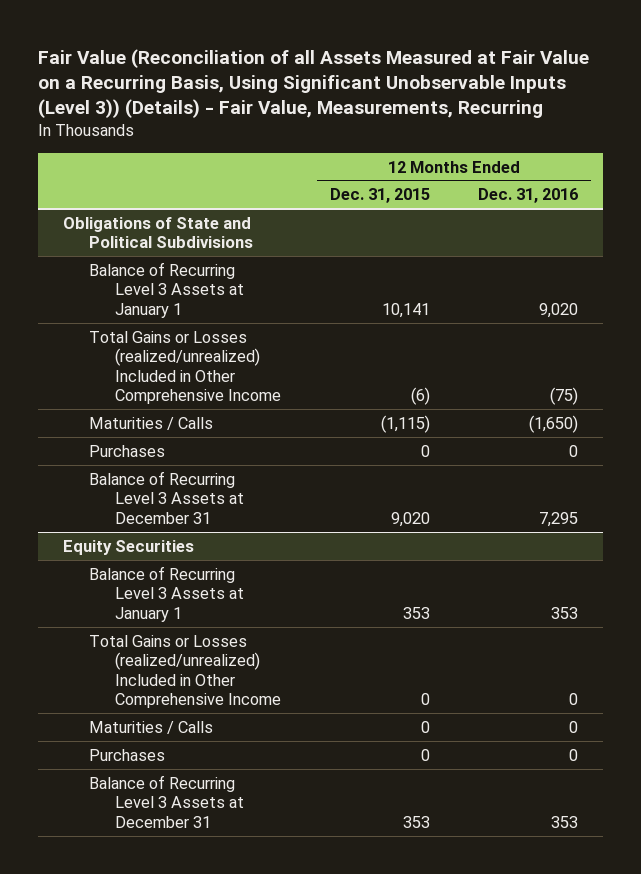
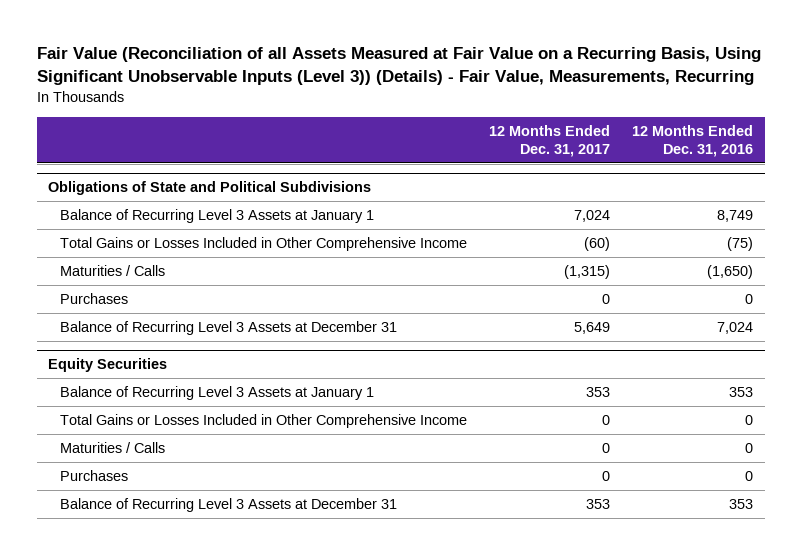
[329,188,430,204] Dec. 31, 2015 -> none
none -> [489,124,611,157] 12 Months Ended Dec. 31, 2017
[539,302,579,318] 9,020 -> [717,209,754,222] 8,749
[88,330,281,405] Total Gains or Losses (realized/unrealized) Included in Other Comprehensive Income -> [59,236,467,251] Total Gains or Losses Included in Other Comprehensive Income
[539,511,579,527] 7,295 -> [717,321,754,334] 7,024
[88,634,281,709] Total Gains or Losses (realized/unrealized) Included in Other Comprehensive Income -> [59,413,467,428] Total Gains or Losses Included in Other Comprehensive Income

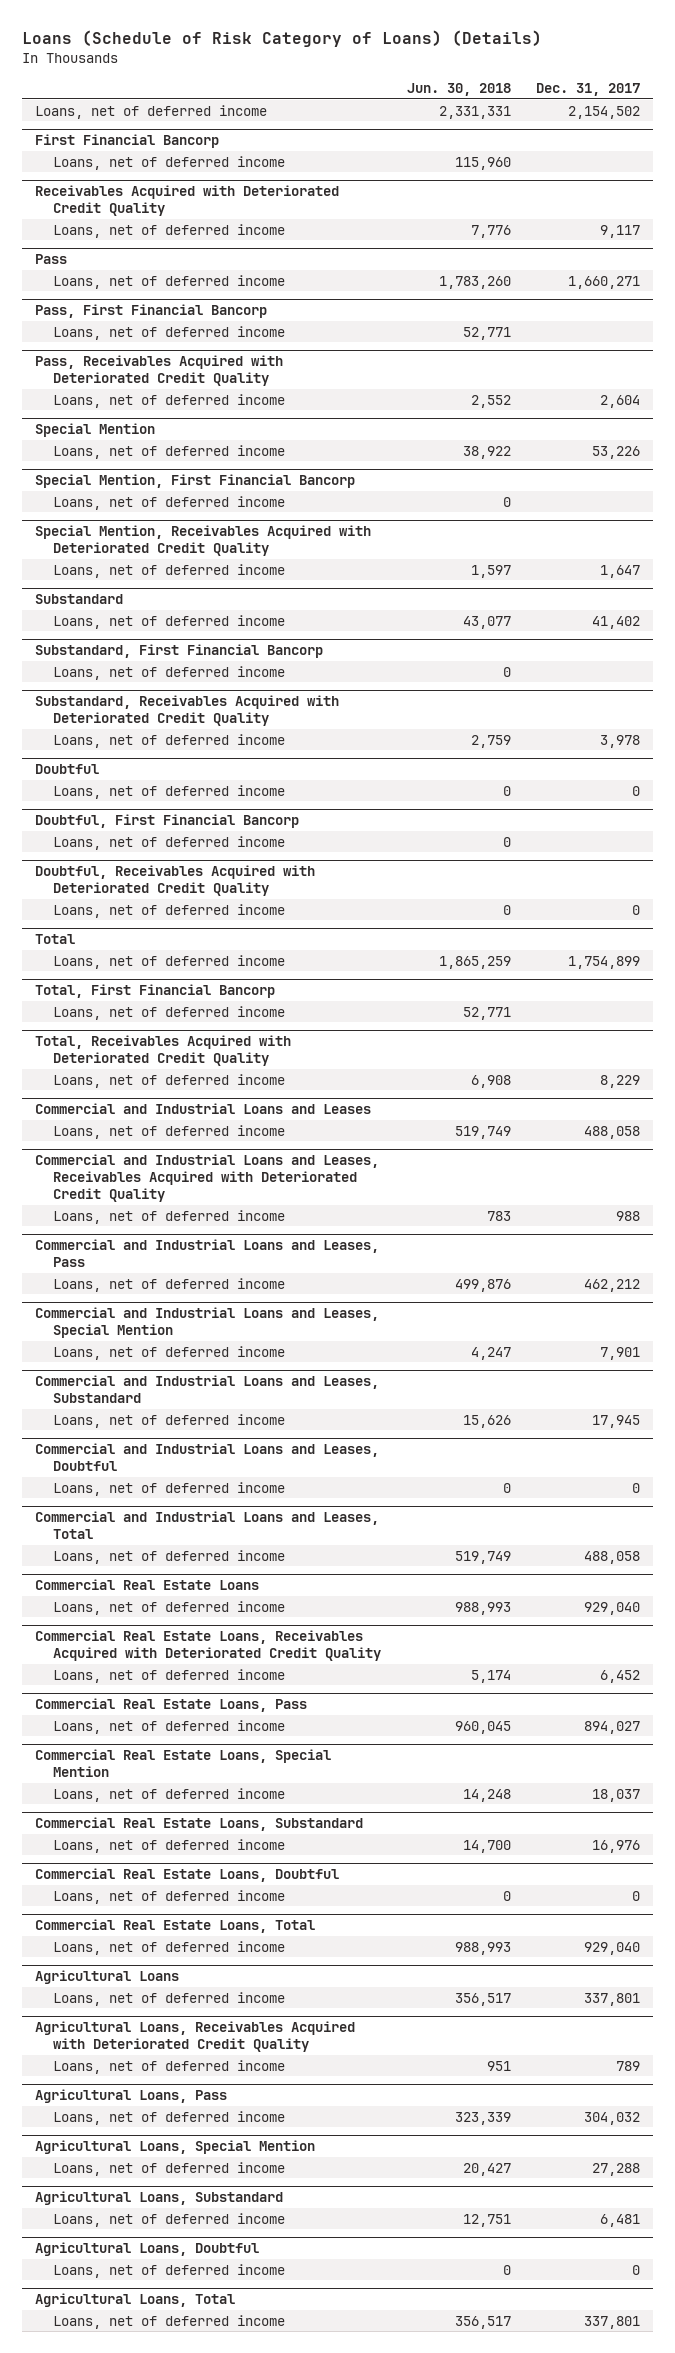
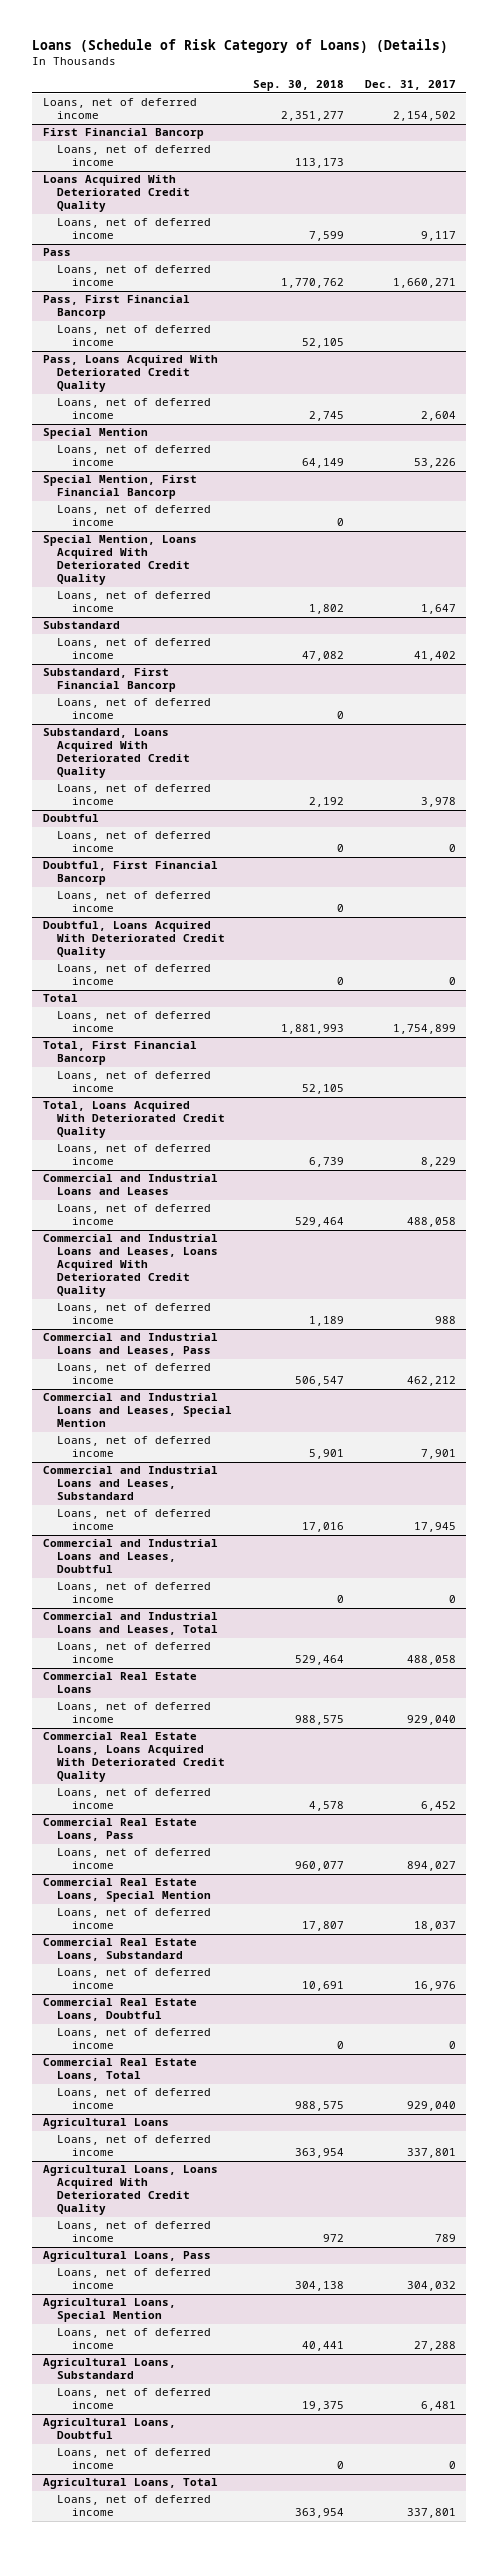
[406,83,511,97] Jun. 30, 2018 -> none
none -> [252,80,344,92] Sep. 30, 2018
[34,185,339,217] Receivables Acquired with Deteriorated Credit Quality -> [42,175,191,213] Loans Acquired With Deteriorated Credit Quality
[34,355,283,387] Pass, Receivables Acquired with Deteriorated Credit Quality -> [42,355,218,393] Pass, Loans Acquired With Deteriorated Credit Quality
[34,525,371,557] Special Mention, Receivables Acquired with Deteriorated Credit Quality -> [42,535,197,586] Special Mention, Loans Acquired With Deteriorated Credit Quality
[34,695,339,727] Substandard, Receivables Acquired with Deteriorated Credit Quality -> [42,728,191,779] Substandard, Loans Acquired With Deteriorated Credit Quality
[34,865,315,897] Doubtful, Receivables Acquired with Deteriorated Credit Quality -> [42,921,226,959] Doubtful, Loans Acquired With Deteriorated Credit Quality
[34,1035,291,1067] Total, Receivables Acquired with Deteriorated Credit Quality -> [42,1101,226,1139] Total, Loans Acquired With Deteriorated Credit Quality
[34,1154,379,1203] Commercial and Industrial Loans and Leases, Receivables Acquired with Deteriorated Credit Quality -> [42,1234,219,1298] Commercial and Industrial Loans and Leases, Loans Acquired With Deteriorated Credit Quality
[34,1630,382,1662] Commercial Real Estate Loans, Receivables Acquired with Deteriorated Credit Quality -> [42,1732,226,1783] Commercial Real Estate Loans, Loans Acquired With Deteriorated Credit Quality
[34,2021,355,2053] Agricultural Loans, Receivables Acquired with Deteriorated Credit Quality -> [42,2165,218,2216] Agricultural Loans, Loans Acquired With Deteriorated Credit Quality

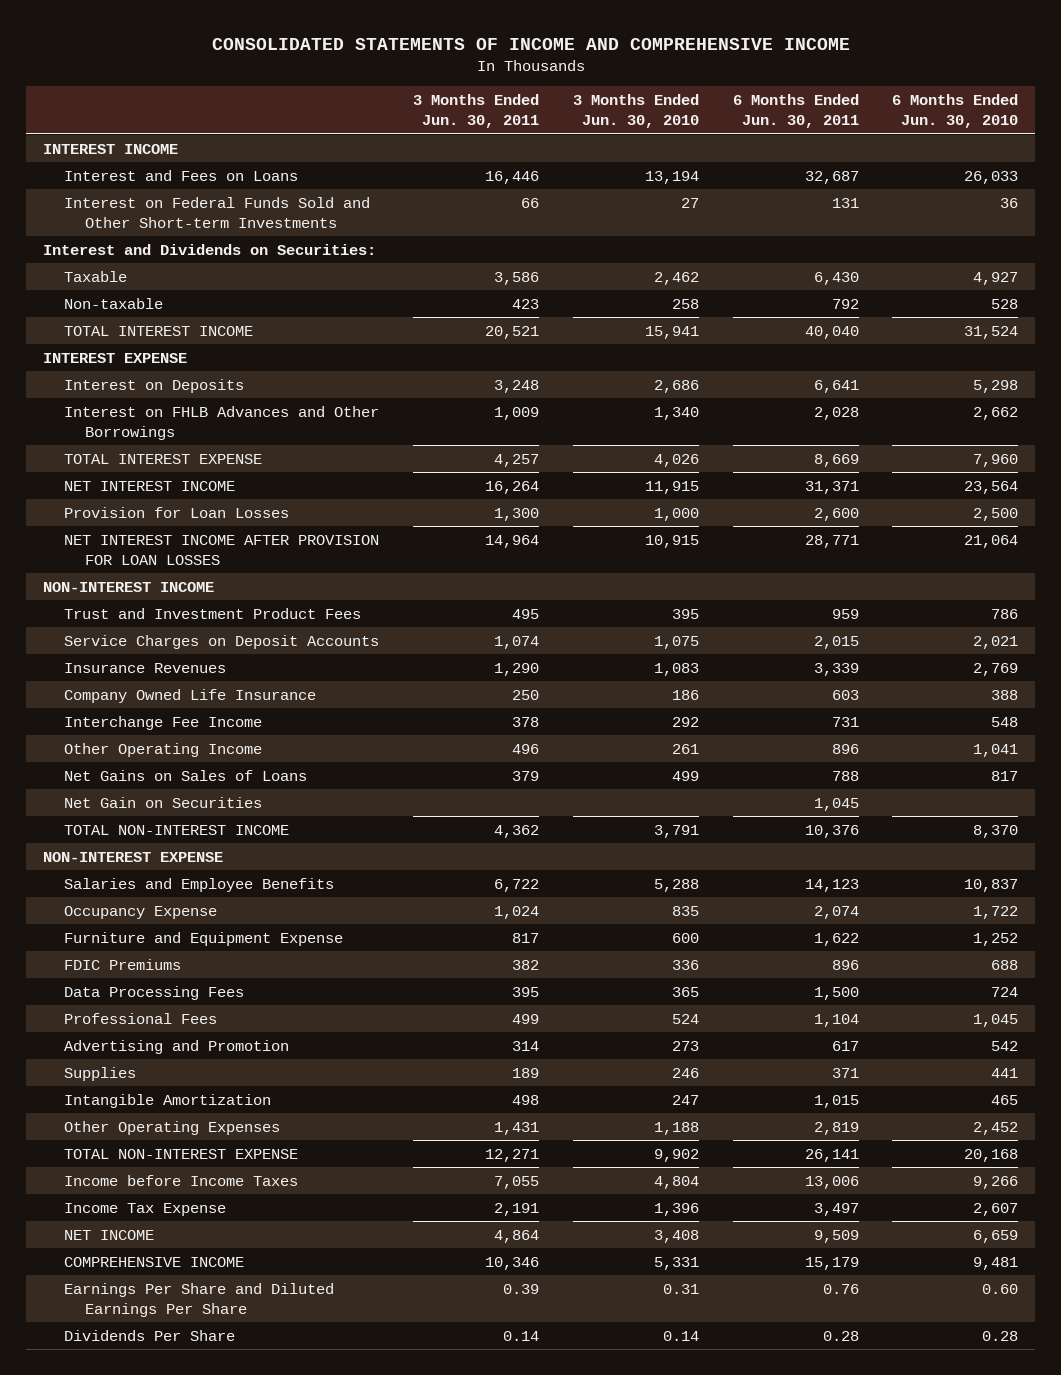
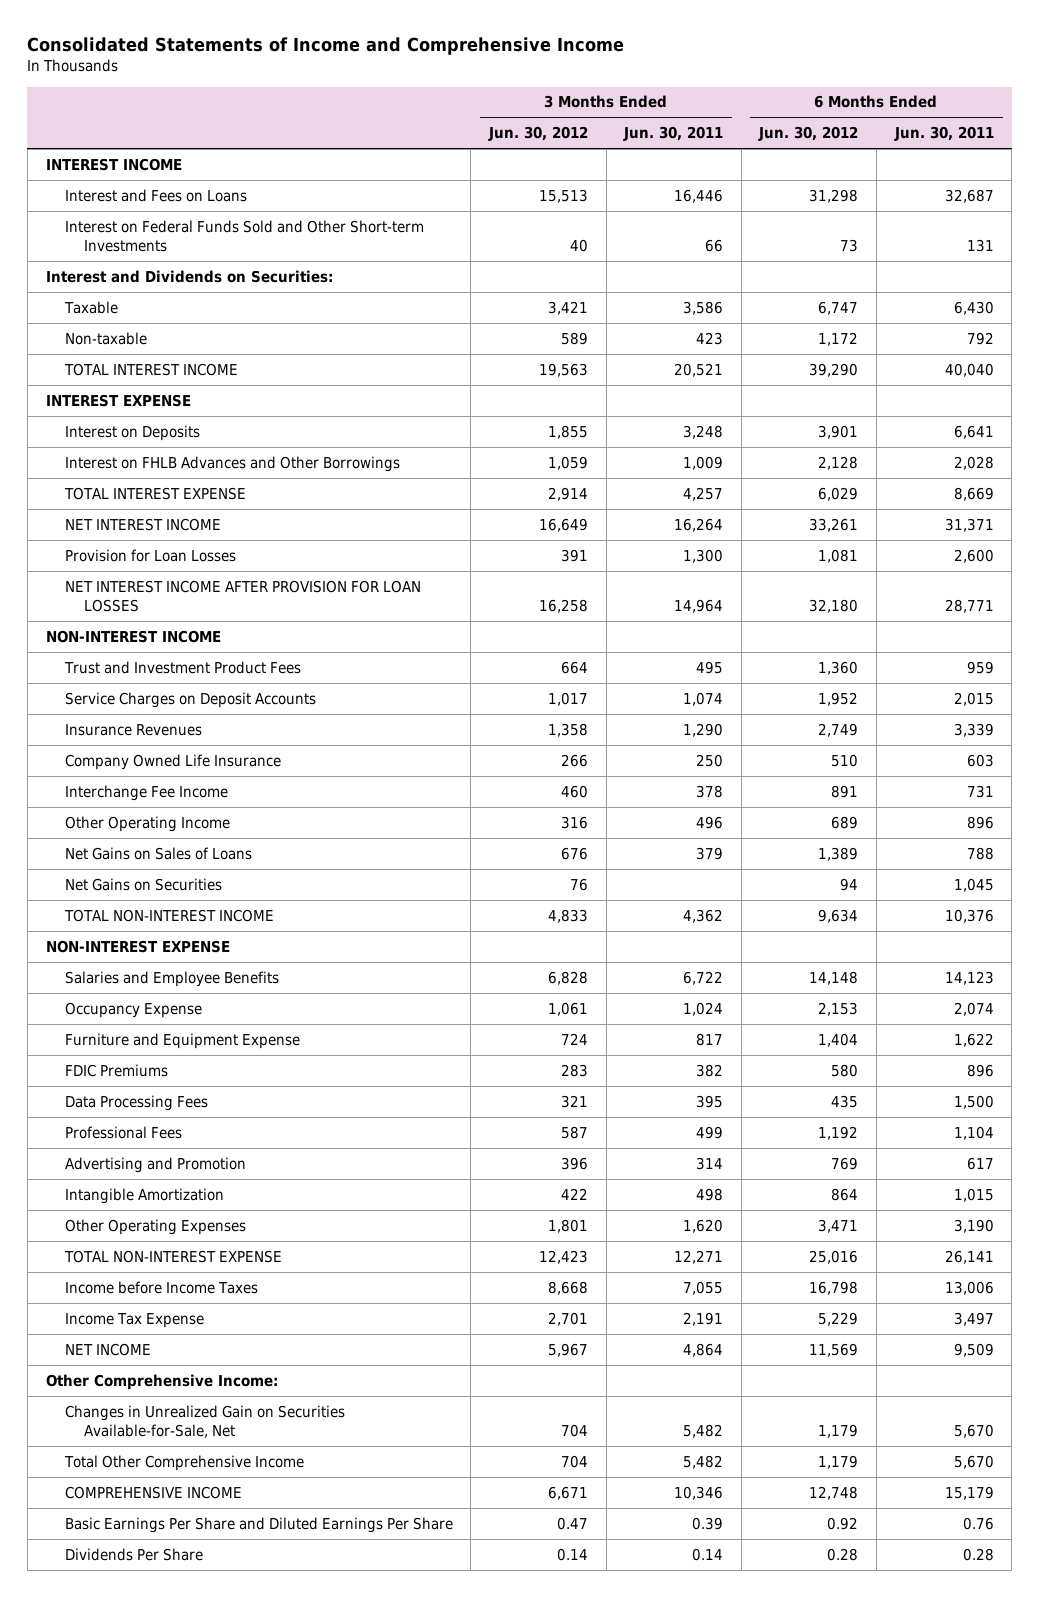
[211,37,850,50] CONSOLIDATED STATEMENTS OF INCOME AND COMPREHENSIVE INCOME -> [27,36,625,55] Consolidated Statements of Income and Comprehensive Income
[572,93,699,128] 3 Months Ended Jun. 30, 2010 -> none
[892,93,1019,128] 6 Months Ended Jun. 30, 2010 -> none
none -> [487,126,588,142] Jun. 30, 2012
none -> [758,126,859,142] Jun. 30, 2012
[64,796,263,808] Net Gain on Securities -> [64,877,222,891] Net Gains on Securities
[64,1066,137,1081] Supplies -> none
[493,1121,539,1135] 1,431 -> [683,1218,724,1233] 1,620
[813,1121,859,1135] 2,819 -> [953,1218,994,1233] 3,190
none -> [45,1373,278,1390] Other Comprehensive Income:
none -> [64,1404,345,1438] Changes in Unrealized Gain on Securities Available-for-Sale, Net
none -> [63,1454,304,1471] Total Other Comprehensive Income
[64,1282,335,1317] Earnings Per Share and Diluted Earnings Per Share -> [64,1516,453,1533] Basic Earnings Per Share and Diluted Earnings Per Share

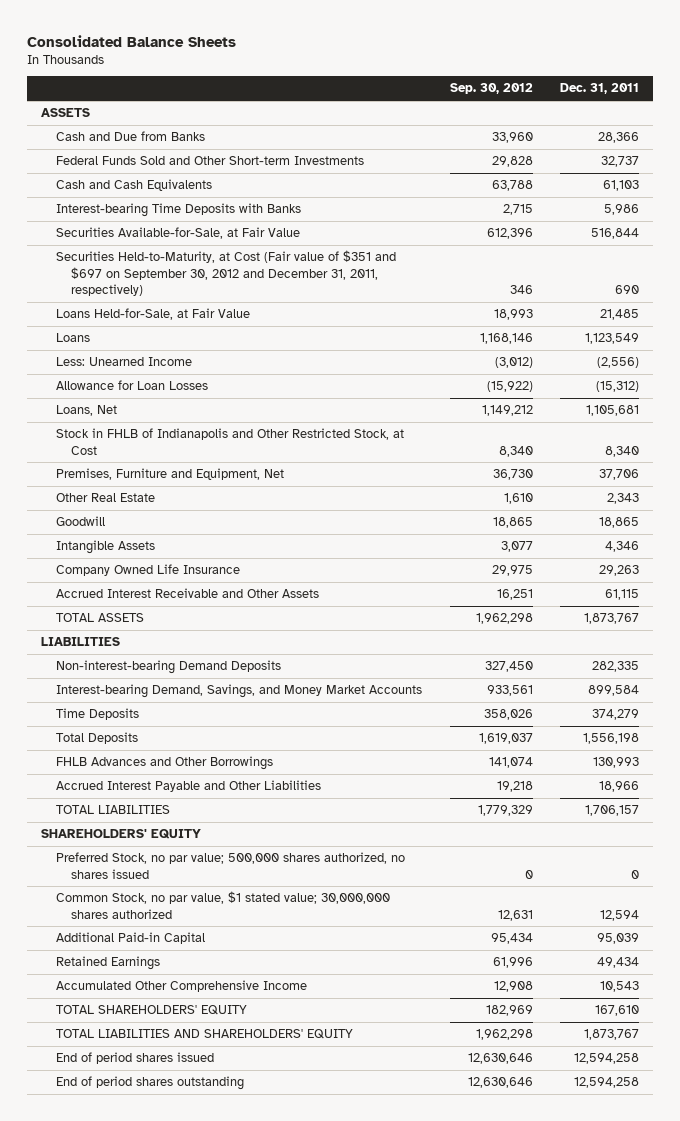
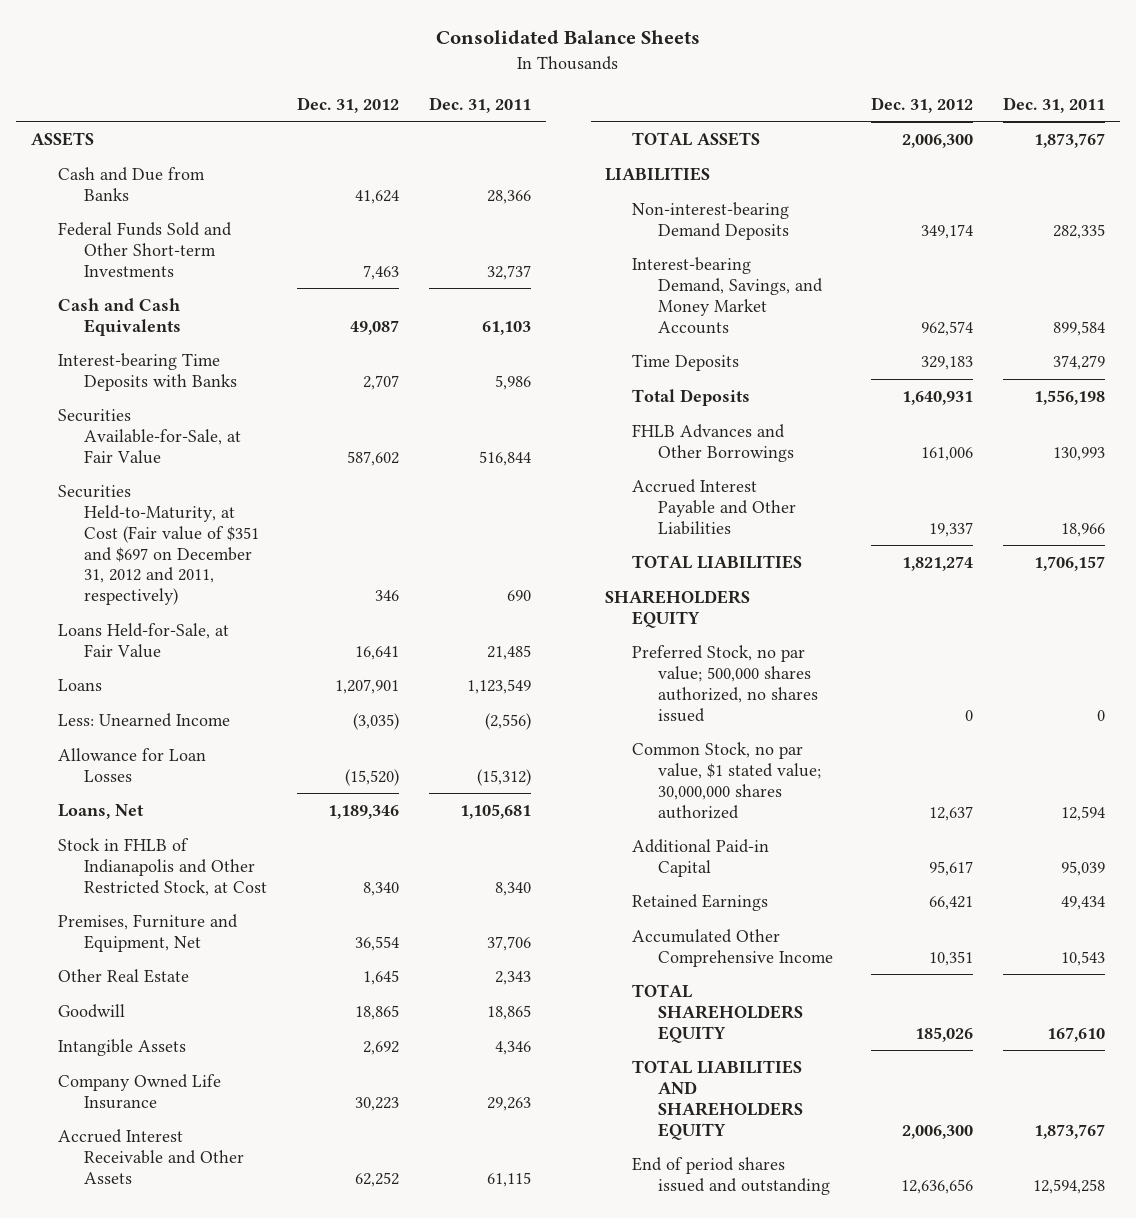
[449,83,533,95] Sep. 30, 2012 -> none
none -> [297,96,400,113] Dec. 31, 2012
[55,250,396,296] Securities Held-to-Maturity, at Cost (Fair value of $351 and $697 on September 30, 2012 and December 31, 2011, respectively) -> [57,485,260,606] Securities Held-to-Maturity, at Cost (Fair value of $351 and $697 on December 31, 2012 and 2011, respectively)
[40,829,201,840] SHAREHOLDERS' EQUITY -> [605,590,751,628] SHAREHOLDERS EQUITY
[55,1076,244,1091] End of period shares outstanding -> none
[55,1005,247,1016] TOTAL SHAREHOLDERS' EQUITY -> [631,984,804,1043] TOTAL SHAREHOLDERS EQUITY
[55,1029,353,1040] TOTAL LIABILITIES AND SHAREHOLDERS' EQUITY -> [631,1060,804,1140] TOTAL LIABILITIES AND SHAREHOLDERS EQUITY
[55,1052,214,1065] End of period shares issued -> [631,1157,831,1195] End of period shares issued and outstanding

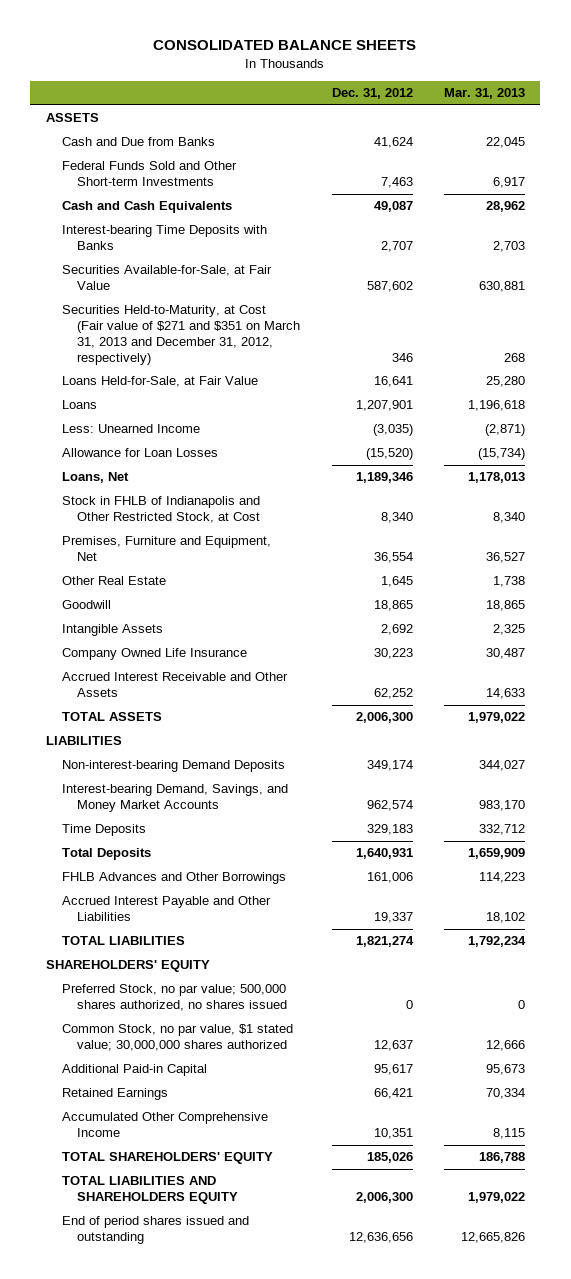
[436,30,701,45] Consolidated Balance Sheets -> [153,40,417,51] CONSOLIDATED BALANCE SHEETS
[428,96,531,113] Dec. 31, 2011 -> none
none -> [443,88,525,100] Mar. 31, 2013
[57,485,260,606] Securities Held-to-Maturity, at Cost (Fair value of $351 and $697 on December 31, 2012 and 2011, respectively) -> [61,305,301,365] Securities Held-to-Maturity, at Cost (Fair value of $271 and $351 on March 31, 2013 and December 31, 2012, respectively)
[605,590,751,628] SHAREHOLDERS EQUITY -> [45,960,210,973] SHAREHOLDERS' EQUITY
[631,984,804,1043] TOTAL SHAREHOLDERS EQUITY -> [61,1152,273,1165] TOTAL SHAREHOLDERS' EQUITY

